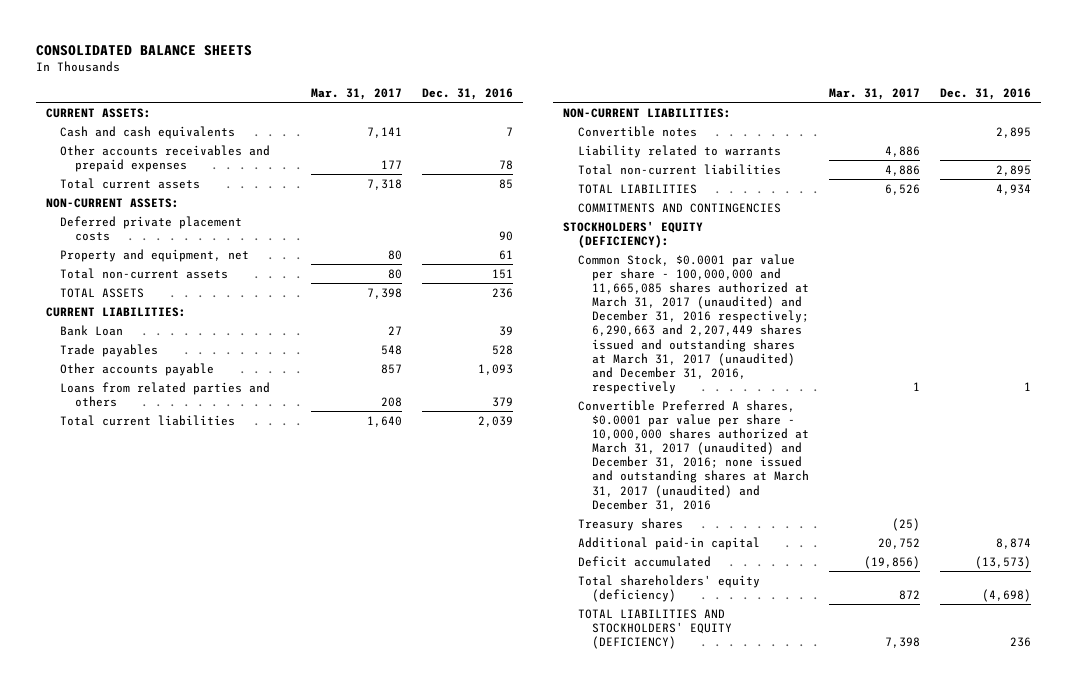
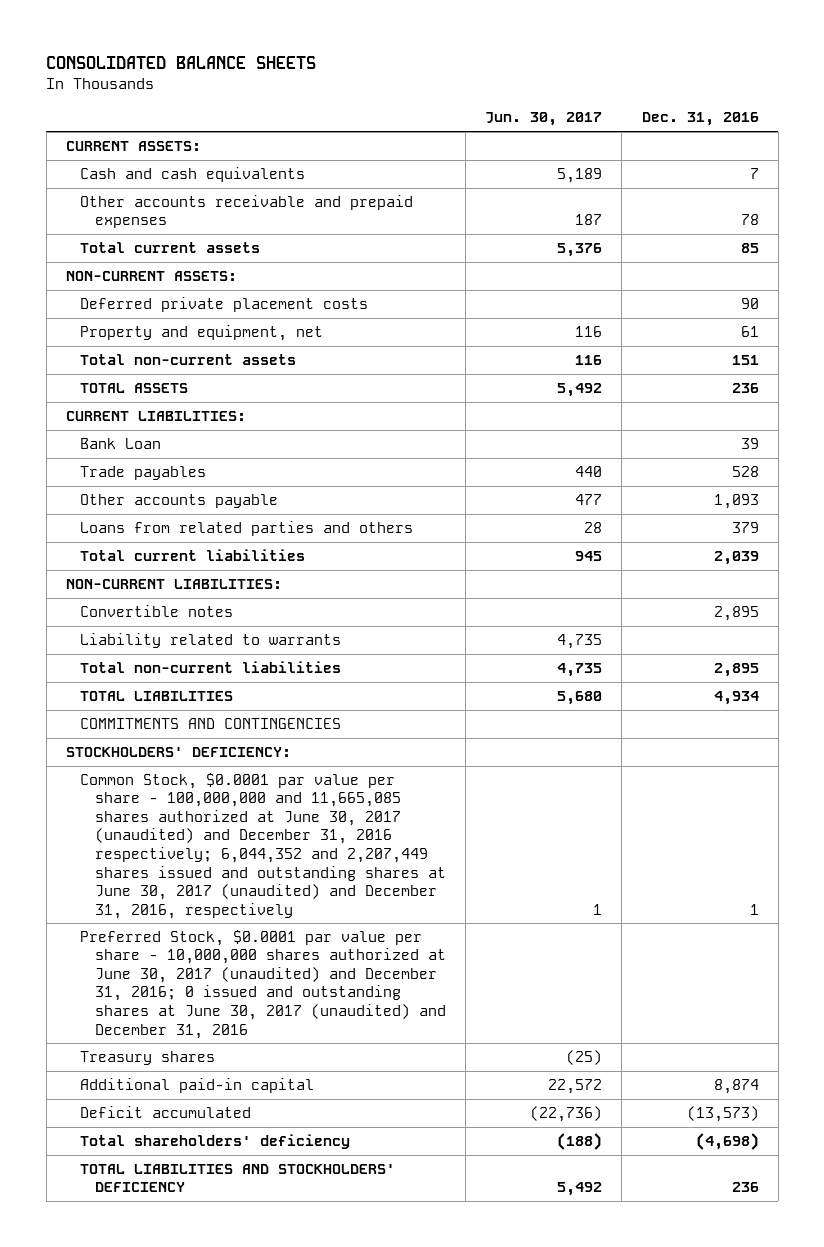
[311,87,403,100] Mar. 31, 2017 -> none
none -> [485,112,603,127] Jun. 30, 2017
[60,144,271,172] Other accounts receivables and prepaid expenses -> [80,194,414,229] Other accounts receivable and prepaid expenses
[563,220,704,248] STOCKHOLDERS' EQUITY (DEFICIENCY): -> [65,746,291,757] STOCKHOLDERS' DEFICIENCY:
[577,253,810,395] Common Stock, $0.0001 par value per share - 100,000,000 and 11,665,085 shares authorized at March 31, 2017 (unaudited) and December 31, 2016 respectively; 6,290,663 and 2,207,449 shares issued and outstanding shares at March 31, 2017 (unaudited) and December 31, 2016, respectively -> [80,772,446,919] Common Stock, $0.0001 par value per share - 100,000,000 and 11,665,085 shares authorized at June 30, 2017 (unaudited) and December 31, 2016 respectively; 6,044,352 and 2,207,449 shares issued and outstanding shares at June 30, 2017 (unaudited) and December 31, 2016, respectively
[577,399,810,511] Convertible Preferred A shares, $0.0001 par value per share - 10,000,000 shares authorized at March 31, 2017 (unaudited) and December 31, 2016; none issued and outstanding shares at March 31, 2017 (unaudited) and December 31, 2016 -> [80,929,446,1039] Preferred Stock, $0.0001 par value per share - 10,000,000 shares authorized at June 30, 2017 (unaudited) and December 31, 2016; 0 issued and outstanding shares at June 30, 2017 (unaudited) and December 31, 2016
[577,574,760,602] Total shareholders' equity (deficiency) -> [80,1133,351,1149] Total shareholders' deficiency
[577,608,733,650] TOTAL LIABILITIES AND STOCKHOLDERS' EQUITY (DEFICIENCY) -> [80,1163,396,1193] TOTAL LIABILITIES AND STOCKHOLDERS' DEFICIENCY

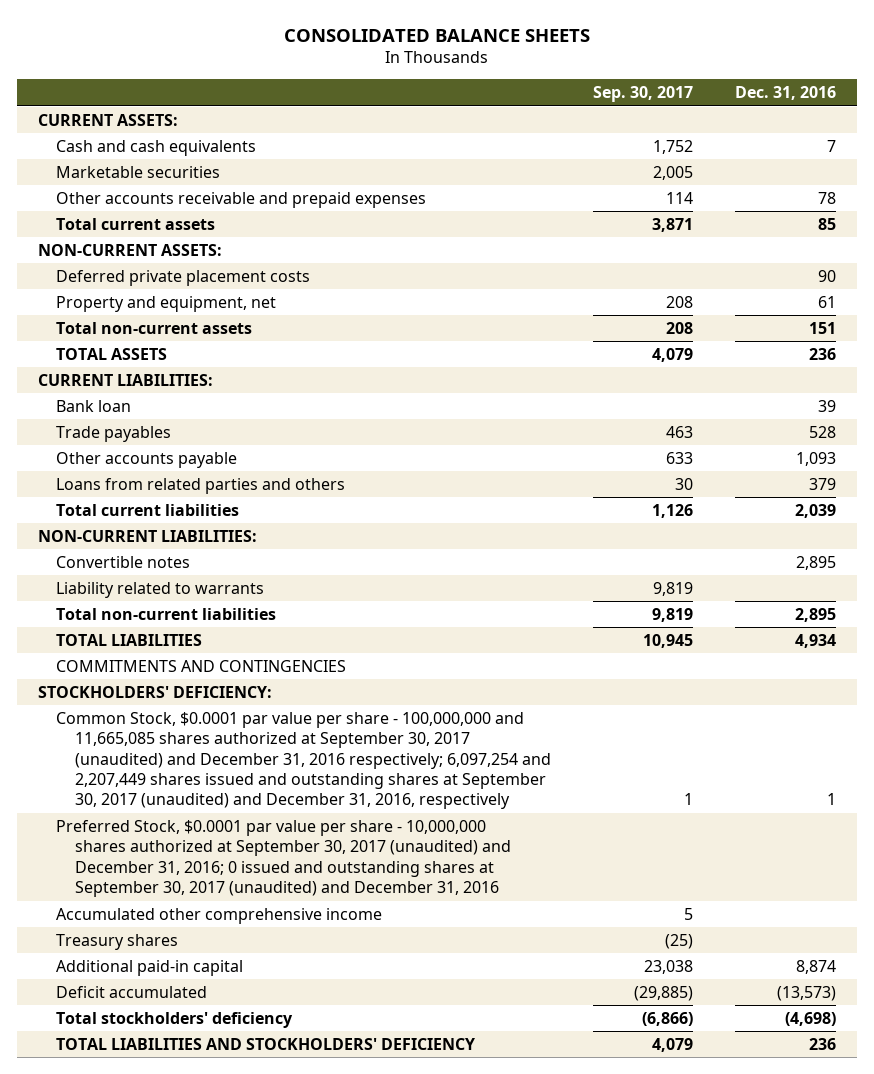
[485,112,603,127] Jun. 30, 2017 -> none
none -> [592,86,693,103] Sep. 30, 2017
none -> [56,165,221,178] Marketable securities
[80,437,162,449] Bank Loan -> [56,399,132,412] Bank loan
[80,772,446,919] Common Stock, $0.0001 par value per share - 100,000,000 and 11,665,085 shares authorized at June 30, 2017 (unaudited) and December 31, 2016 respectively; 6,044,352 and 2,207,449 shares issued and outstanding shares at June 30, 2017 (unaudited) and December 31, 2016, respectively -> [56,711,551,810] Common Stock, $0.0001 par value per share - 100,000,000 and 11,665,085 shares authorized at September 30, 2017 (unaudited) and December 31, 2016 respectively; 6,097,254 and 2,207,449 shares issued and outstanding shares at September 30, 2017 (unaudited) and December 31, 2016, respectively
[80,929,446,1039] Preferred Stock, $0.0001 par value per share - 10,000,000 shares authorized at June 30, 2017 (unaudited) and December 31, 2016; 0 issued and outstanding shares at June 30, 2017 (unaudited) and December 31, 2016 -> [56,819,511,898] Preferred Stock, $0.0001 par value per share - 10,000,000 shares authorized at September 30, 2017 (unaudited) and December 31, 2016; 0 issued and outstanding shares at September 30, 2017 (unaudited) and December 31, 2016
none -> [56,907,383,924] Accumulated other comprehensive income
[80,1133,351,1149] Total shareholders' deficiency -> [56,1011,294,1028] Total stockholders' deficiency

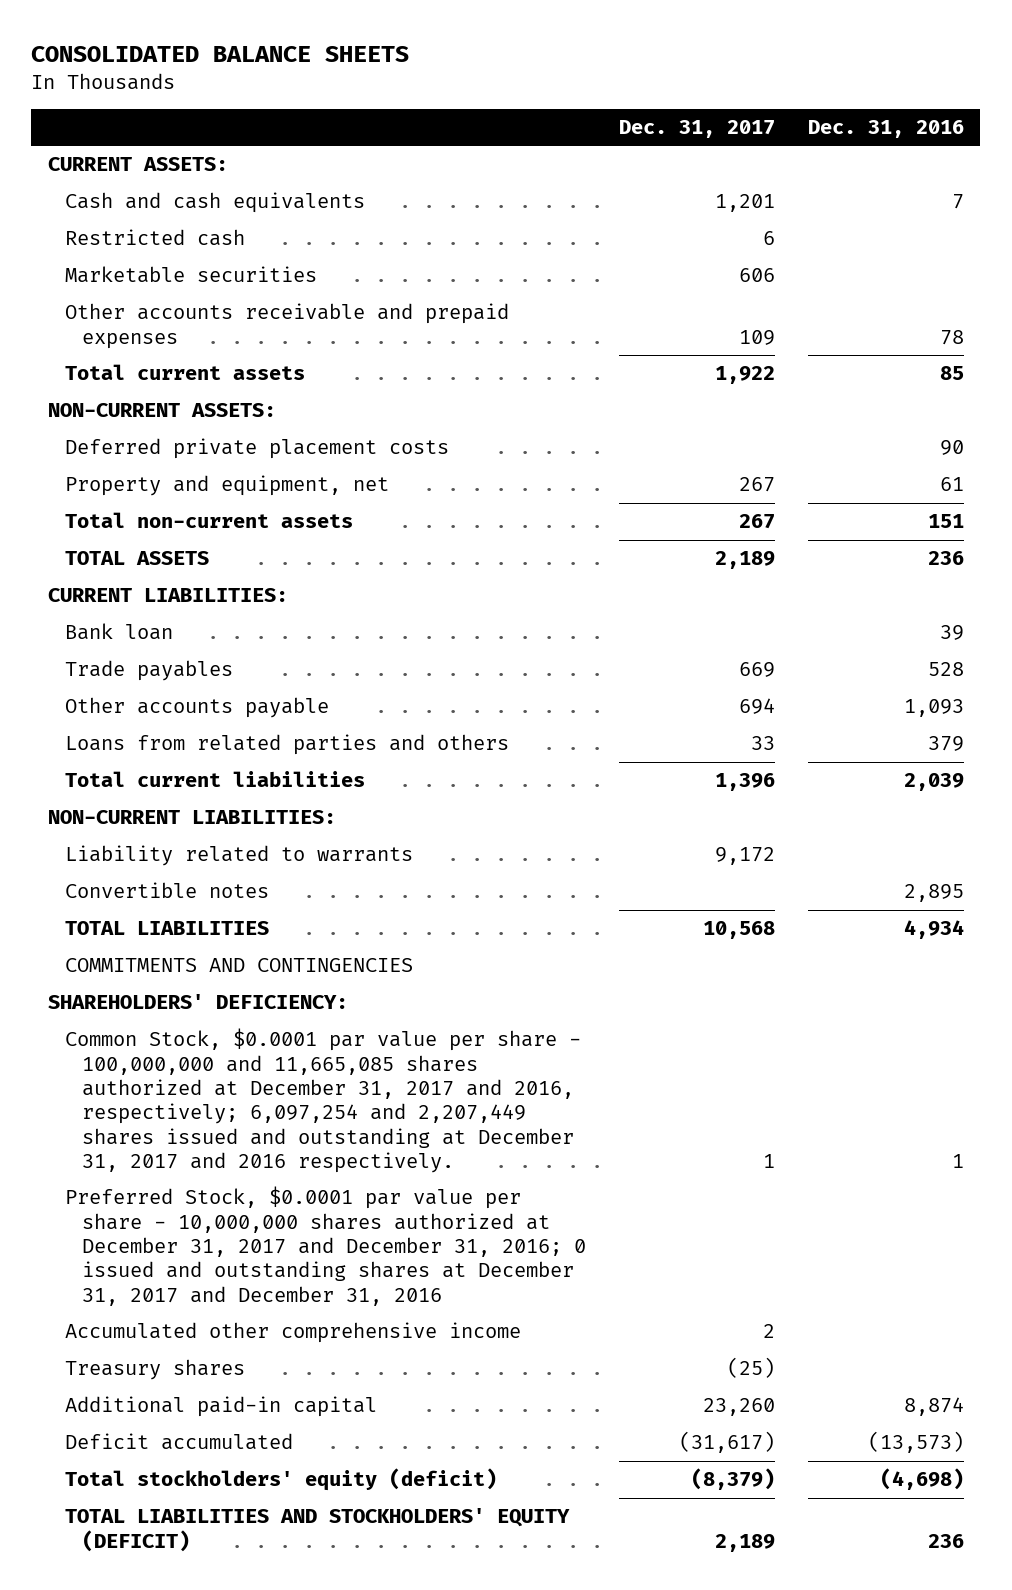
[592,86,693,103] Sep. 30, 2017 -> none
none -> [619,119,776,138] Dec. 31, 2017
none -> [64,229,245,247] Restricted cash
[56,607,277,620] Total non-current liabilities -> none
[56,555,191,568] Convertible notes -> [64,882,269,899] Convertible notes
[38,685,273,698] STOCKHOLDERS' DEFICIENCY: -> [47,994,348,1010] SHAREHOLDERS' DEFICIENCY:
[56,711,551,810] Common Stock, $0.0001 par value per share - 100,000,000 and 11,665,085 shares authorized at September 30, 2017 (unaudited) and December 31, 2016 respectively; 6,097,254 and 2,207,449 shares issued and outstanding shares at September 30, 2017 (unaudited) and December 31, 2016, respectively -> [64,1028,581,1173] Common Stock, $0.0001 par value per share - 100,000,000 and 11,665,085 shares authorized at December 31, 2017 and 2016, respectively; 6,097,254 and 2,207,449 shares issued and outstanding at December 31, 2017 and 2016 respectively.
[56,819,511,898] Preferred Stock, $0.0001 par value per share - 10,000,000 shares authorized at September 30, 2017 (unaudited) and December 31, 2016; 0 issued and outstanding shares at September 30, 2017 (unaudited) and December 31, 2016 -> [64,1186,587,1306] Preferred Stock, $0.0001 par value per share - 10,000,000 shares authorized at December 31, 2017 and December 31, 2016; 0 issued and outstanding shares at December 31, 2017 and December 31, 2016
[56,1011,294,1028] Total stockholders' deficiency -> [64,1468,497,1492] Total stockholders' equity (deficit)
[56,1037,476,1050] TOTAL LIABILITIES AND STOCKHOLDERS' DEFICIENCY -> [64,1508,570,1552] TOTAL LIABILITIES AND STOCKHOLDERS' EQUITY (DEFICIT)

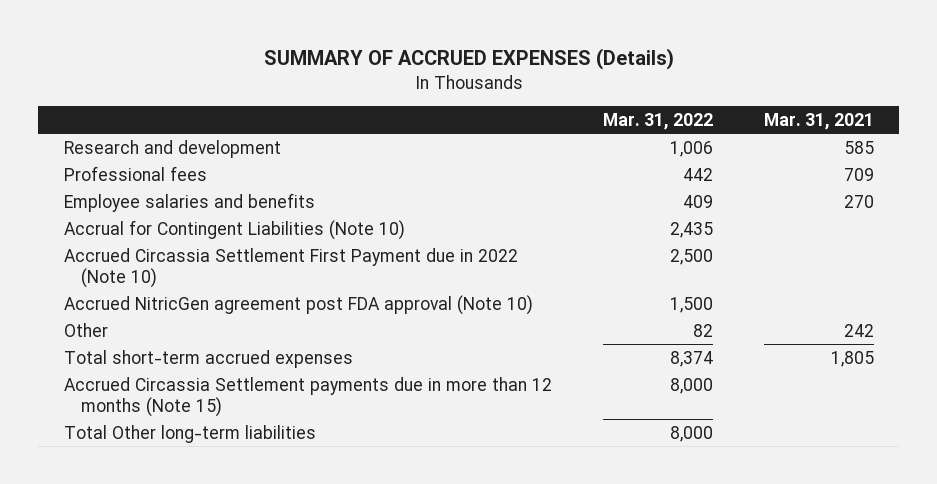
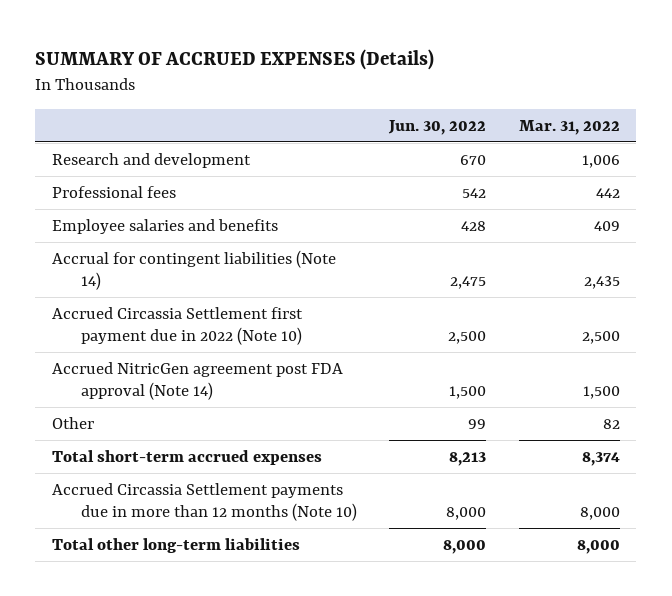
[763,113,874,131] Mar. 31, 2021 -> none
none -> [388,119,487,135] Jun. 30, 2022
[63,219,405,240] Accrual for Contingent Liabilities (Note 10) -> [51,249,336,291] Accrual for contingent liabilities (Note 14)
[63,247,518,289] Accrued Circassia Settlement First Payment due in 2022 (Note 10) -> [51,306,303,346] Accrued Circassia Settlement first payment due in 2022 (Note 10)
[63,294,533,315] Accrued NitricGen agreement post FDA approval (Note 10) -> [51,361,343,401] Accrued NitricGen agreement post FDA approval (Note 14)
[63,376,552,418] Accrued Circassia Settlement payments due in more than 12 months (Note 15) -> [51,482,357,522] Accrued Circassia Settlement payments due in more than 12 months (Note 10)
[63,424,316,443] Total Other long-term liabilities -> [51,537,300,553] Total other long-term liabilities

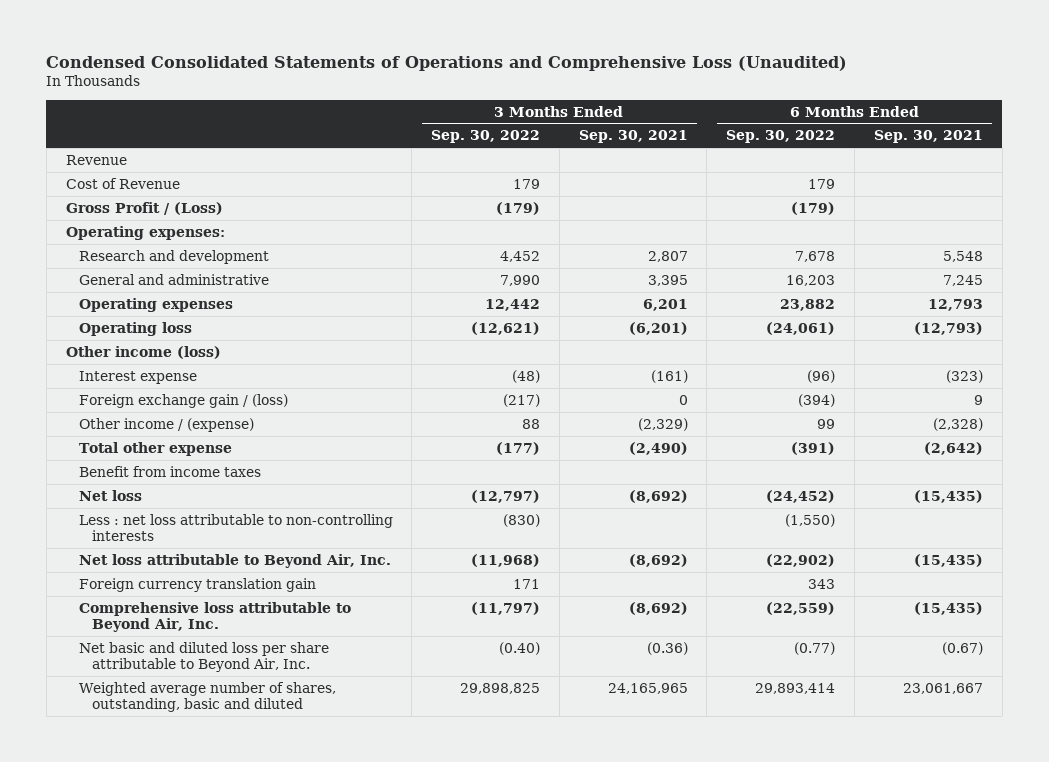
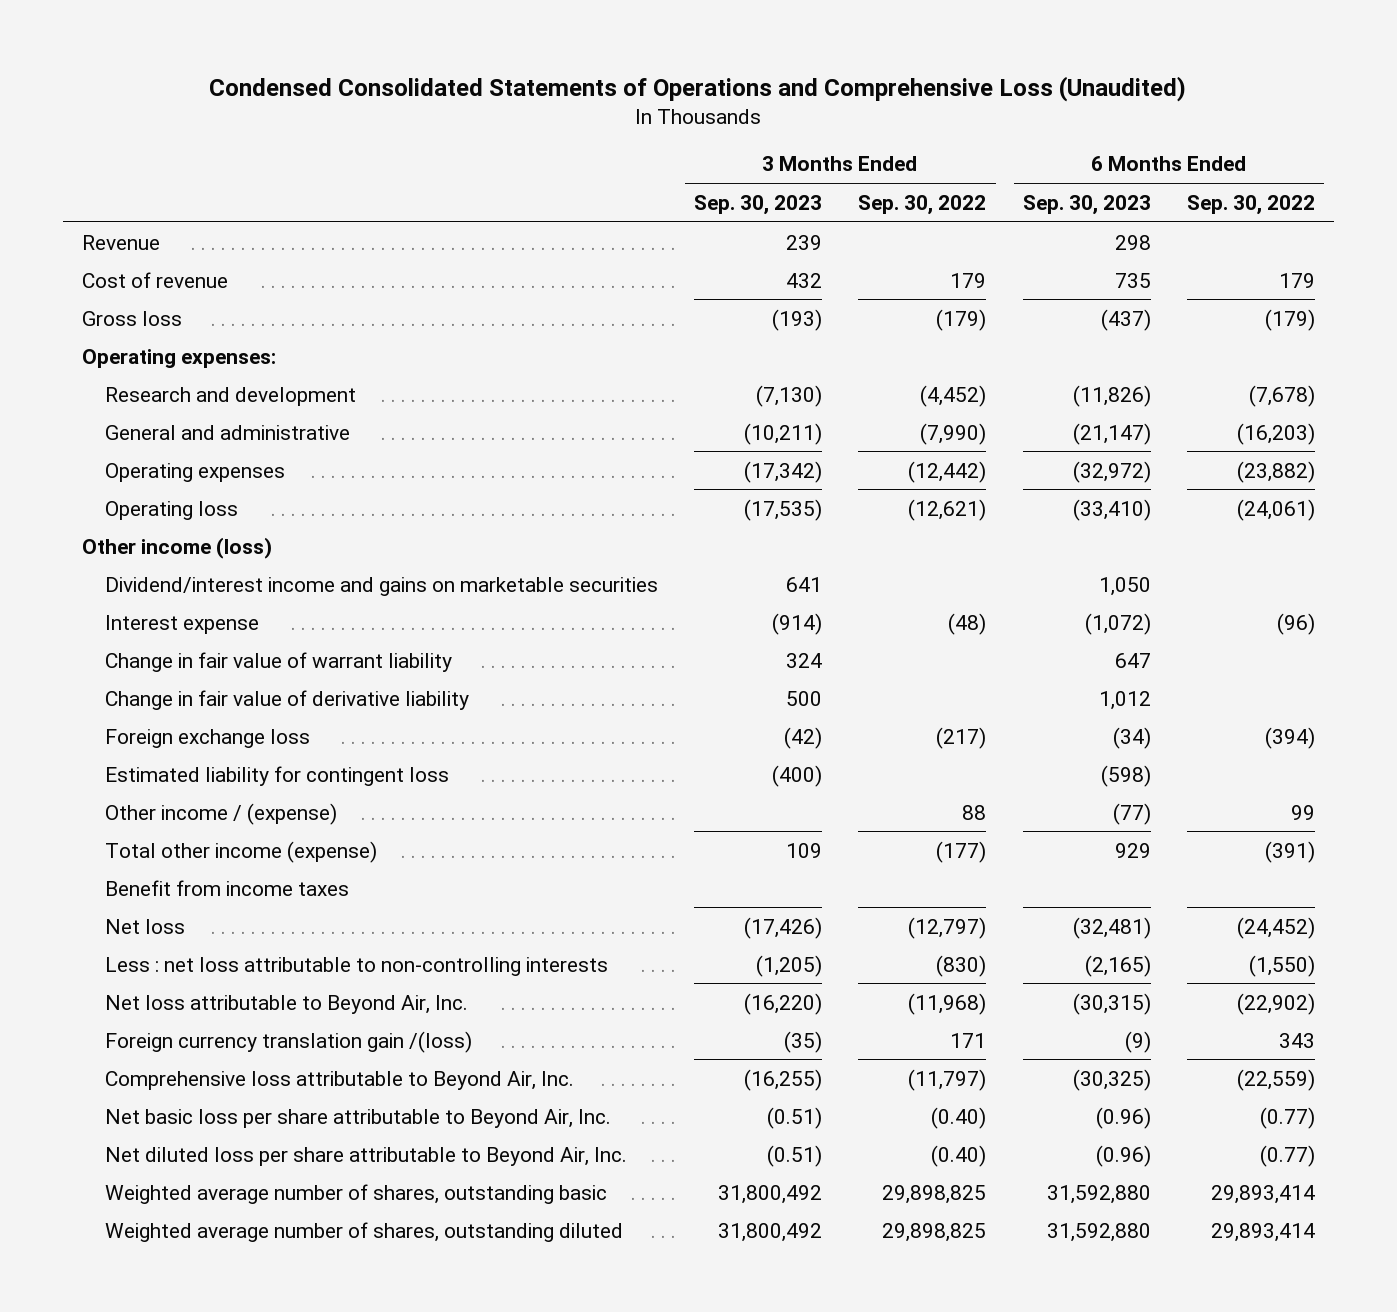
[578,130,688,144] Sep. 30, 2021 -> none
[873,130,983,144] Sep. 30, 2021 -> none
none -> [694,194,823,215] Sep. 30, 2023
none -> [1022,194,1151,215] Sep. 30, 2023
[65,177,180,189] Cost of Revenue -> [81,271,228,288] Cost of revenue
[65,201,223,215] Gross Profit / (Loss) -> [81,310,182,326] Gross loss
[500,250,541,262] 4,452 -> [920,384,987,407] (4,452)
[795,250,836,262] 7,678 -> [1249,384,1316,407] (7,678)
[500,274,541,286] 7,990 -> [920,422,987,445] (7,990)
[786,274,836,286] 16,203 -> [1237,422,1316,445] (16,203)
[485,298,541,311] 12,442 -> [908,460,987,483] (12,442)
[780,298,836,311] 23,882 -> [1237,460,1316,483] (23,882)
none -> [104,576,658,596] Dividend/interest income and gains on marketable securities
none -> [104,651,452,672] Change in fair value of warrant liability
none -> [104,689,469,710] Change in fair value of derivative liability
[78,393,288,408] Foreign exchange gain / (loss) -> [104,728,310,748] Foreign exchange loss
none -> [104,765,449,786] Estimated liability for contingent loss
[78,441,232,456] Total other expense -> [104,840,377,863] Total other income (expense)
[78,577,316,592] Foreign currency translation gain -> [104,1030,472,1053] Foreign currency translation gain /(loss)
[78,641,329,673] Net basic and diluted loss per share attributable to Beyond Air, Inc. -> [104,1108,611,1128] Net basic loss per share attributable to Beyond Air, Inc.
none -> [104,1146,627,1166] Net diluted loss per share attributable to Beyond Air, Inc.
[78,681,336,713] Weighted average number of shares, outstanding, basic and diluted -> [104,1183,607,1204] Weighted average number of shares, outstanding basic
none -> [104,1221,623,1242] Weighted average number of shares, outstanding diluted

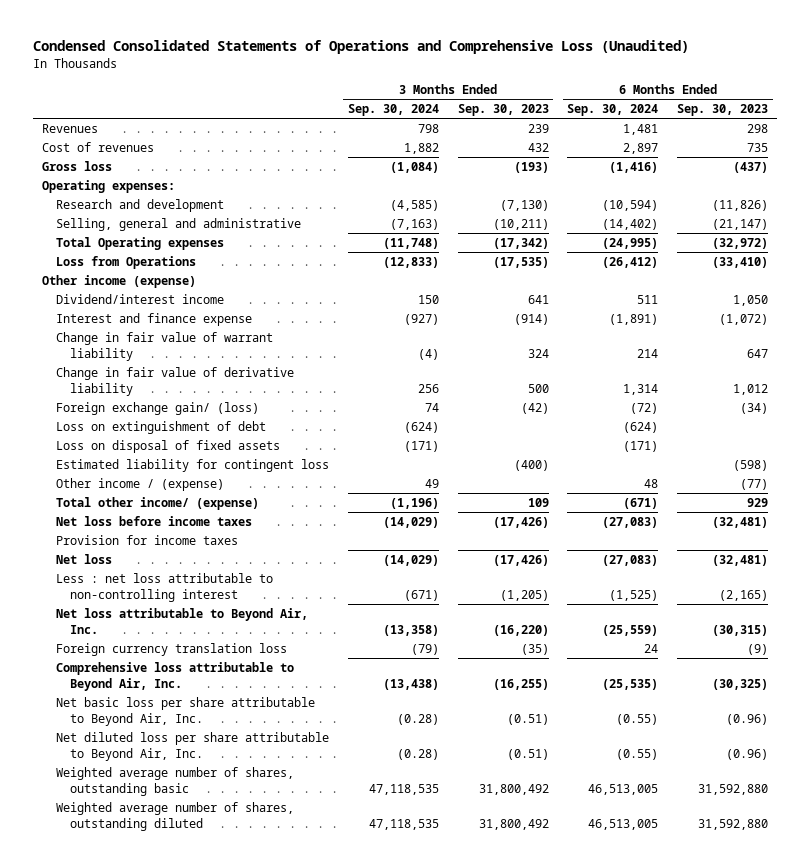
[858,194,987,215] Sep. 30, 2022 -> none
[1187,194,1316,215] Sep. 30, 2022 -> none
none -> [347,103,439,116] Sep. 30, 2024
none -> [567,103,659,116] Sep. 30, 2024
[81,234,160,250] Revenue -> [42,123,99,133] Revenues
[81,271,228,288] Cost of revenue -> [42,141,155,152] Cost of revenues
[104,424,350,440] General and administrative -> [55,217,301,231] Selling, general and administrative
[104,462,285,482] Operating expenses -> [55,236,224,250] Total Operating expenses
[104,500,238,520] Operating loss -> [55,255,196,269] Loss from Operations
[81,536,272,559] Other income (loss) -> [42,274,197,288] Other income (expense)
[104,576,658,596] Dividend/interest income and gains on marketable securities -> [55,293,224,304] Dividend/interest income
[104,614,259,634] Interest expense -> [55,312,252,326] Interest and finance expense
[104,728,310,748] Foreign exchange loss -> [55,401,259,415] Foreign exchange gain/ (loss)
none -> [55,420,266,434] Loss on extinguishment of debt
none -> [55,439,280,453] Loss on disposal of fixed assets
[104,840,377,863] Total other income (expense) -> [55,496,259,510] Total other income/ (expense)
none -> [55,515,252,526] Net loss before income taxes
[104,879,349,896] Benefit from income taxes -> [55,534,238,545] Provision for income taxes
[104,956,608,976] Less : net loss attributable to non-controlling interests -> [55,572,273,602] Less : net loss attributable to non-controlling interest
[104,1030,472,1053] Foreign currency translation gain /(loss) -> [55,642,287,656] Foreign currency translation loss

